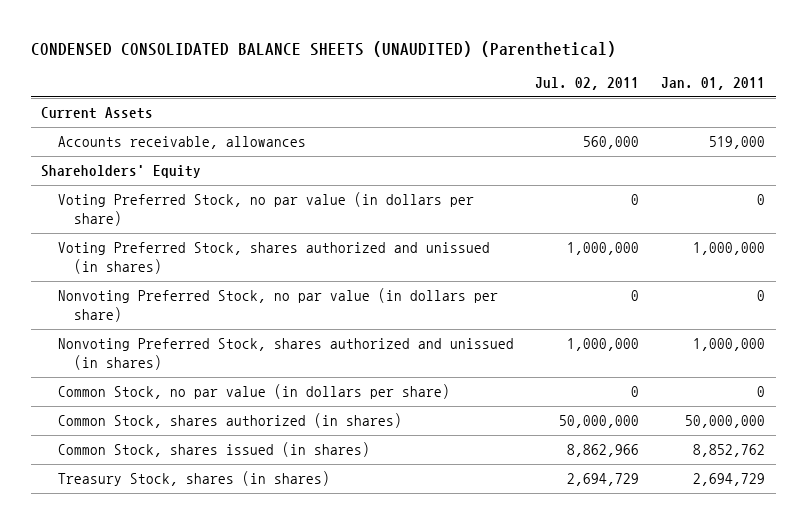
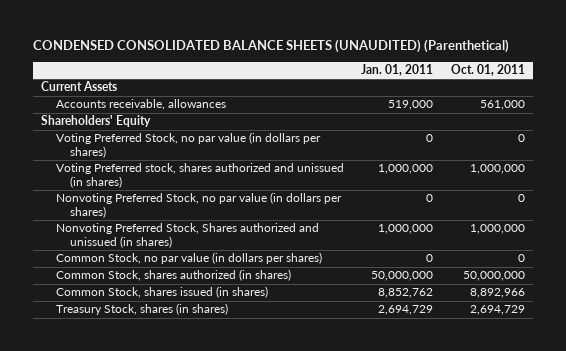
[535,77,640,91] Jul. 02, 2011 -> none
none -> [450,63,525,76] Oct. 01, 2011
[57,192,474,227] Voting Preferred Stock, no par value (in dollars per share) -> [55,132,321,158] Voting Preferred Stock, no par value (in dollars per shares)
[57,242,490,275] Voting Preferred Stock, shares authorized and unissued (in shares) -> [55,163,344,188] Voting Preferred stock, shares authorized and unissued (in shares)
[57,288,498,323] Nonvoting Preferred Stock, no par value (in dollars per share) -> [55,192,342,218] Nonvoting Preferred Stock, no par value (in dollars per shares)
[57,338,514,371] Nonvoting Preferred Stock, shares authorized and unissued (in shares) -> [55,223,319,248] Nonvoting Preferred Stock, Shares authorized and unissued (in shares)
[57,384,450,400] Common Stock, no par value (in dollars per share) -> [55,252,322,265] Common Stock, no par value (in dollars per shares)

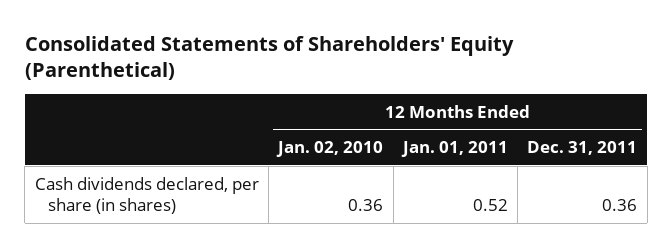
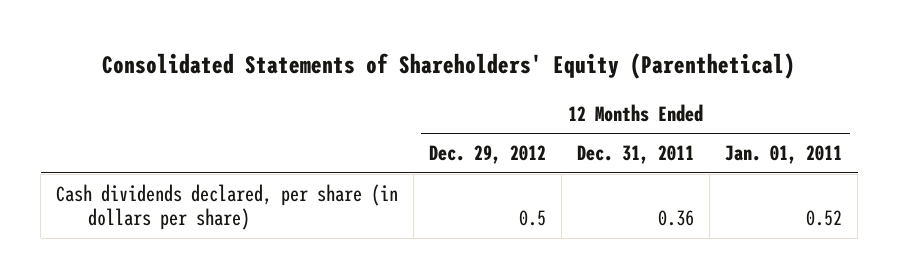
[276,141,384,158] Jan. 02, 2010 -> none
none -> [429,145,547,165] Dec. 29, 2012
[34,176,259,215] Cash dividends declared, per share (in shares) -> [56,184,399,231] Cash dividends declared, per share (in dollars per share)

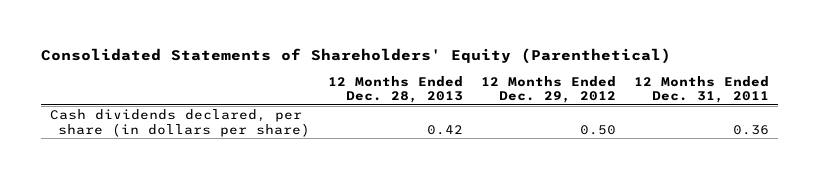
[725,145,843,165] Jan. 01, 2011 -> none
none -> [328,75,464,103] 12 Months Ended Dec. 28, 2013
[519,210,547,227] 0.5 -> [579,124,616,135] 0.50

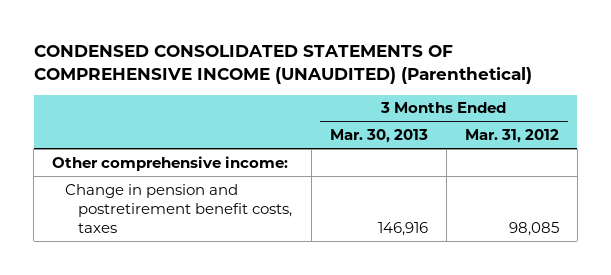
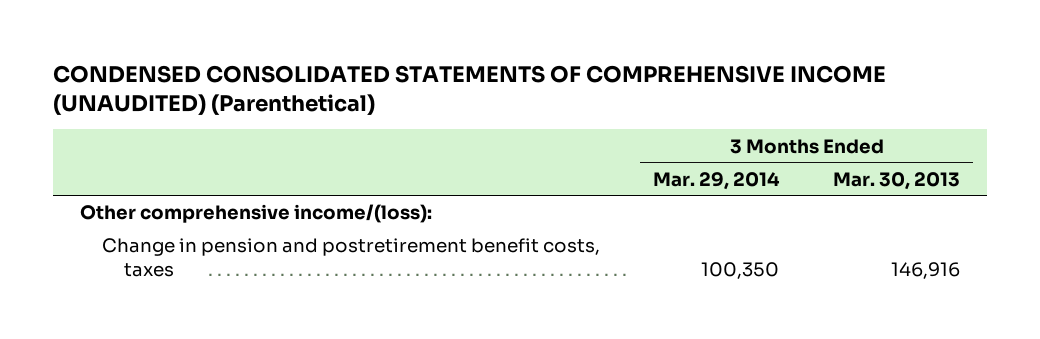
[464,128,559,143] Mar. 31, 2012 -> none
none -> [653,171,781,190] Mar. 29, 2014
[52,155,289,171] Other comprehensive income: -> [79,204,432,224] Other comprehensive income/(loss):

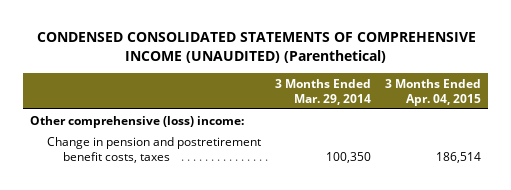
[833,171,961,190] Mar. 30, 2013 -> none
none -> [384,78,481,106] 3 Months Ended Apr. 04, 2015
[79,204,432,224] Other comprehensive income/(loss): -> [30,115,245,128] Other comprehensive (loss) income:

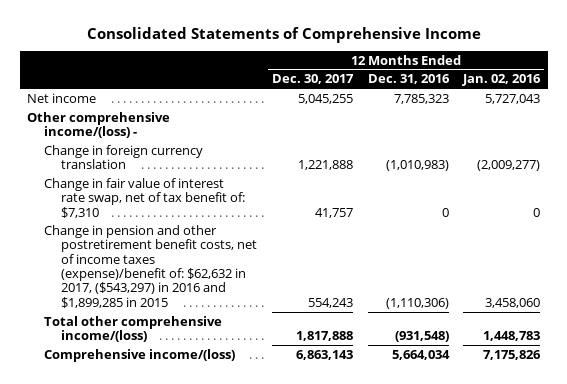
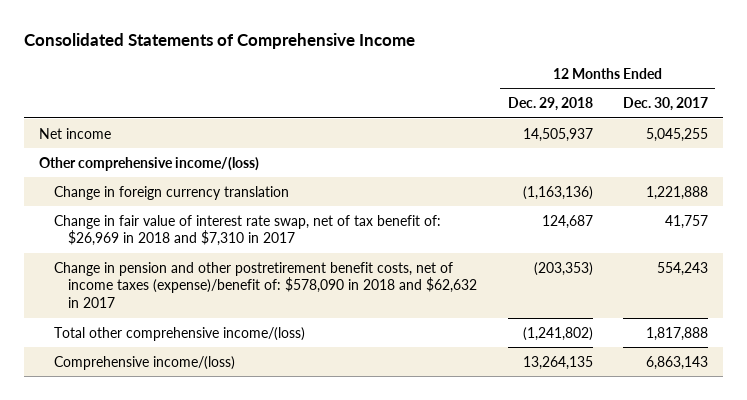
[367,74,450,85] Dec. 31, 2016 -> none
[462,74,542,87] Jan. 02, 2016 -> none
none -> [507,97,593,112] Dec. 29, 2018
[26,111,170,139] Other comprehensive income/(loss) - -> [38,156,259,171] Other comprehensive income/(loss)
[43,177,245,218] Change in fair value of interest rate swap, net of tax benefit of: $7,310 -> [53,214,441,247] Change in fair value of interest rate swap, net of tax benefit of: $26,969 in 2018 and $7,310 in 2017
[43,224,257,308] Change in pension and other postretirement benefit costs, net of income taxes (expense)/benefit of: $62,632 in 2017, ($543,297) in 2016 and $1,899,285 in 2015 -> [53,261,478,309] Change in pension and other postretirement benefit costs, net of income taxes (expense)/benefit of: $578,090 in 2018 and $62,632 in 2017

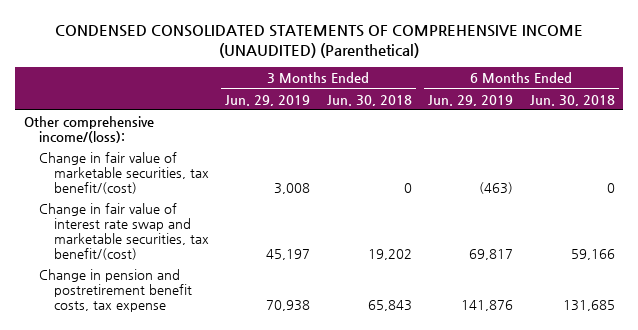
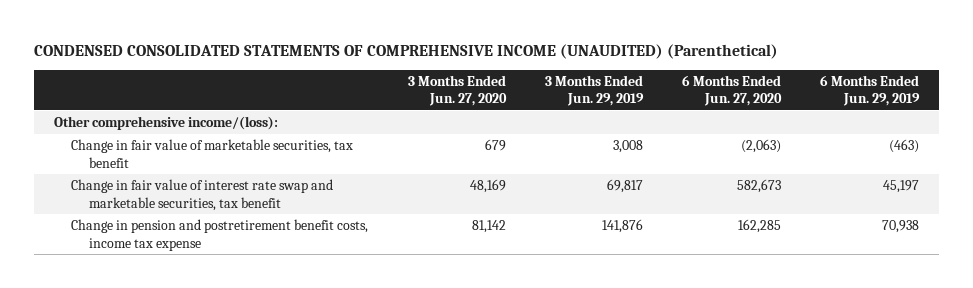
[326,94,412,106] Jun. 30, 2018 -> none
[529,94,615,106] Jun. 30, 2018 -> none
none -> [407,74,507,107] 3 Months Ended Jun. 27, 2020
none -> [682,74,783,107] 6 Months Ended Jun. 27, 2020
[38,152,209,195] Change in fair value of marketable securities, tax benefit/(cost) -> [71,139,354,168] Change in fair value of marketable securities, tax benefit
[38,203,209,261] Change in fair value of interest rate swap and marketable securities, tax benefit/(cost) -> [71,179,334,211] Change in fair value of interest rate swap and marketable securities, tax benefit
[266,249,311,261] 45,197 -> [606,179,643,194] 69,817
[469,249,514,261] 69,817 -> [883,180,920,194] 45,197
[38,269,192,313] Change in pension and postretirement benefit costs, tax expense -> [71,219,369,251] Change in pension and postretirement benefit costs, income tax expense
[266,300,311,312] 70,938 -> [601,219,643,234] 141,876
[461,300,514,312] 141,876 -> [882,220,920,234] 70,938

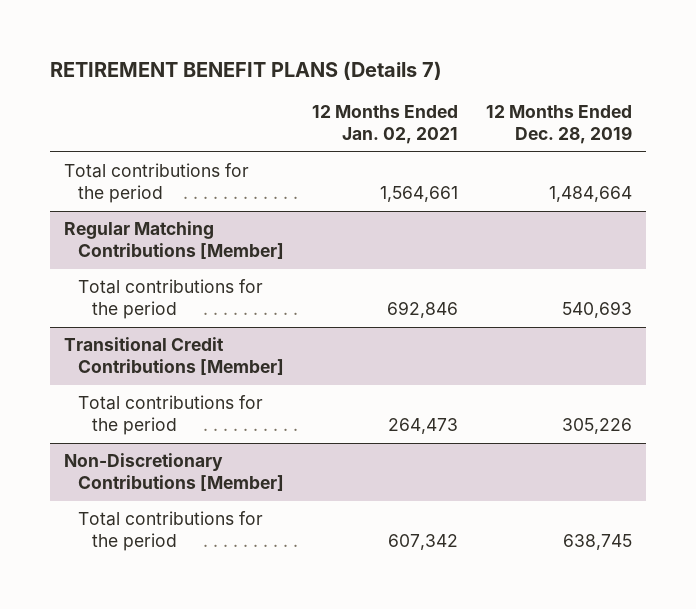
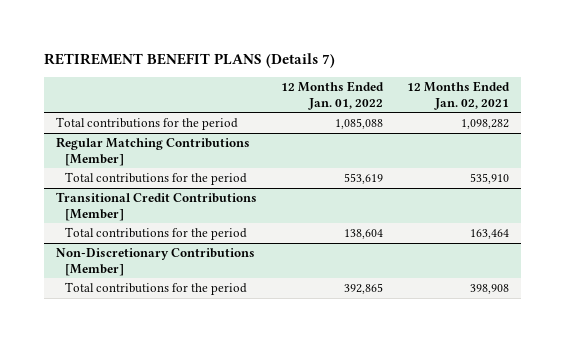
[486,105,633,145] 12 Months Ended Dec. 28, 2019 -> none
none -> [280,80,384,110] 12 Months Ended Jan. 01, 2022
[380,186,459,203] 1,564,661 -> [460,118,509,129] 1,098,282
[387,301,459,319] 692,846 -> [469,172,509,184] 535,910
[388,418,459,435] 264,473 -> [469,228,509,239] 163,464
[388,534,459,551] 607,342 -> [469,283,509,294] 398,908

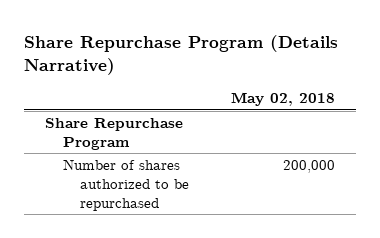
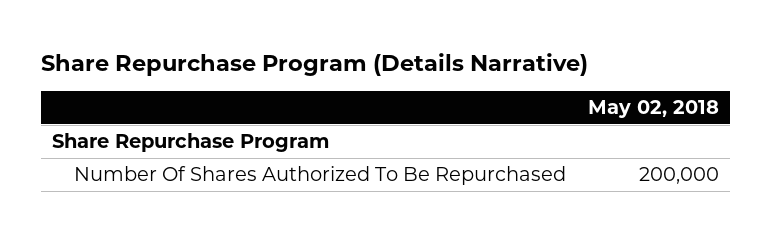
[62,158,190,211] Number of shares authorized to be repurchased -> [73,166,566,186] Number Of Shares Authorized To Be Repurchased

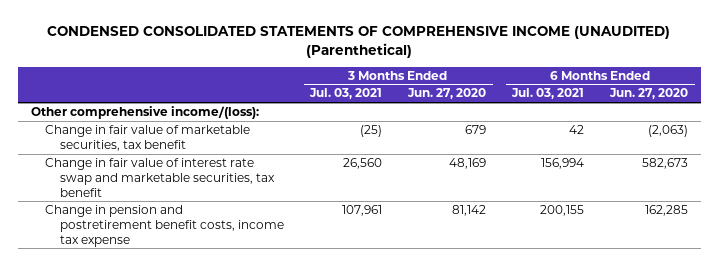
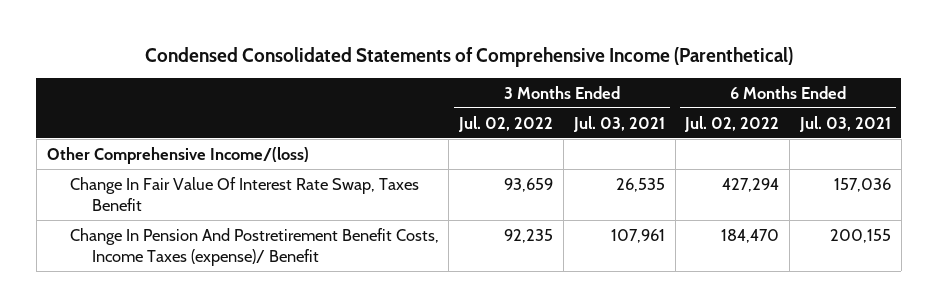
[47,26,671,58] CONDENSED CONSOLIDATED STATEMENTS OF COMPREHENSIVE INCOME (UNAUDITED) (Parenthetical) -> [144,46,793,67] Condensed Consolidated Statements of Comprehensive Income (Parenthetical)
[407,88,487,100] Jun. 27, 2020 -> none
[609,88,689,100] Jun. 27, 2020 -> none
none -> [458,115,554,132] Jul. 02, 2022
none -> [684,115,780,132] Jul. 02, 2022
[45,125,251,151] Change in fair value of marketable securities, tax benefit -> none
[30,106,259,120] Other comprehensive income/(loss): -> [46,146,309,164] Other Comprehensive Income/(loss)
[45,158,276,197] Change in fair value of interest rate swap and marketable securities, tax benefit -> [69,176,419,211] Change In Fair Value Of Interest Rate Swap, Taxes Benefit
[343,158,383,170] 26,560 -> [615,177,665,192] 26,535
[541,158,585,170] 156,994 -> [834,177,892,192] 157,036
[45,205,285,247] Change in pension and postretirement benefit costs, income tax expense -> [69,227,439,266] Change In Pension And Postretirement Benefit Costs, Income Taxes (expense)/ Benefit

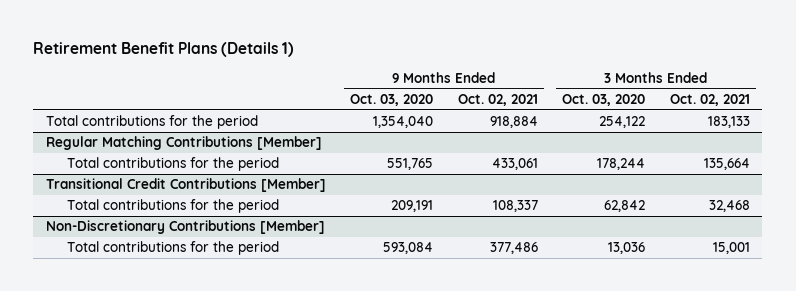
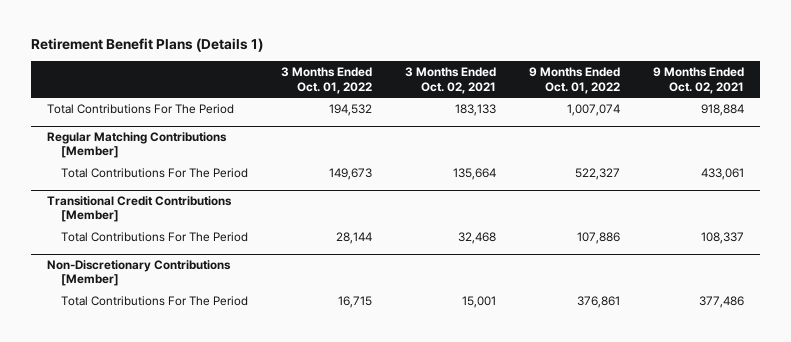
[350,94,434,107] Oct. 03, 2020 -> none
[562,94,646,107] Oct. 03, 2020 -> none
none -> [281,67,373,94] 3 Months Ended Oct. 01, 2022
none -> [529,67,621,94] 9 Months Ended Oct. 01, 2022
[45,115,258,130] Total contributions for the period -> [47,103,235,114] Total Contributions For The Period
[66,157,279,172] Total contributions for the period -> [61,167,249,178] Total Contributions For The Period
[66,199,279,214] Total contributions for the period -> [61,231,249,242] Total Contributions For The Period
[66,241,279,256] Total contributions for the period -> [61,295,249,306] Total Contributions For The Period

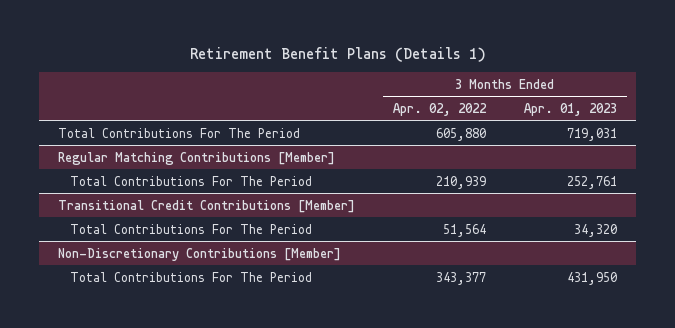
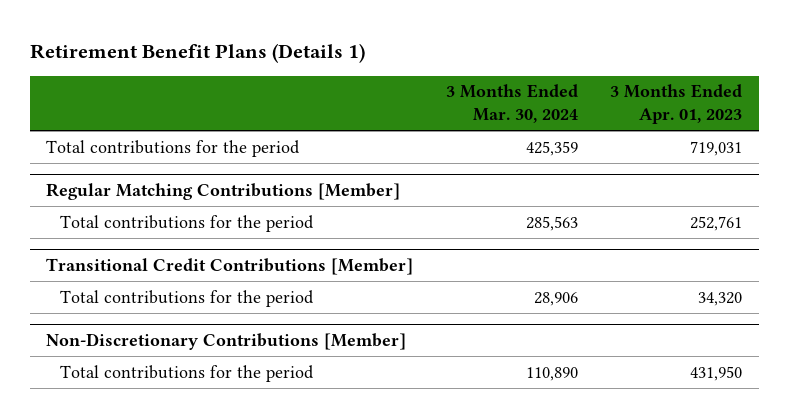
[393,102,488,116] Apr. 02, 2022 -> none
none -> [445,84,578,124] 3 Months Ended Mar. 30, 2024
[57,127,300,138] Total Contributions For The Period -> [46,139,301,157] Total contributions for the period
[69,175,312,186] Total Contributions For The Period -> [59,214,314,232] Total contributions for the period
[69,223,312,234] Total Contributions For The Period -> [59,289,314,307] Total contributions for the period
[69,271,312,282] Total Contributions For The Period -> [59,364,314,382] Total contributions for the period

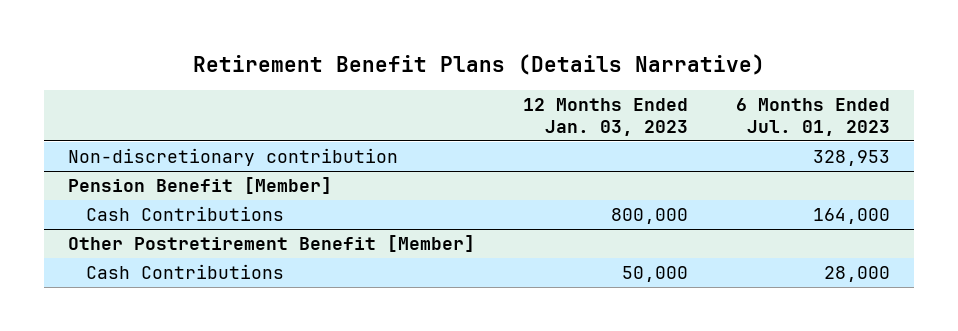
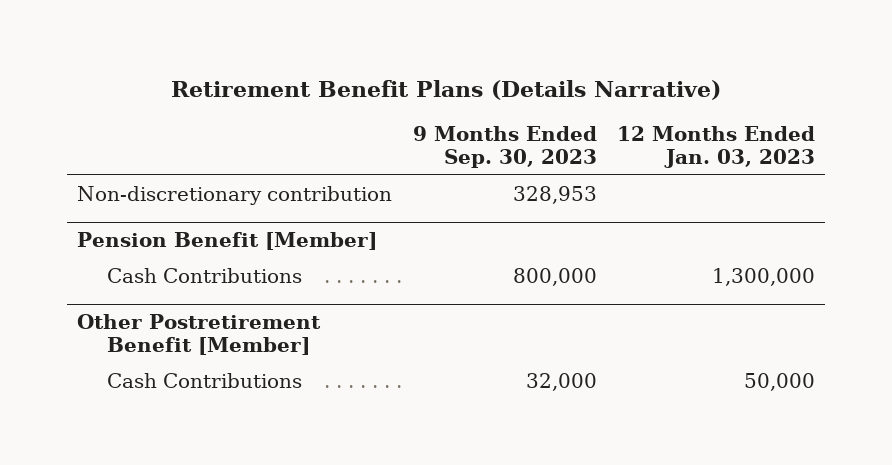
[735,97,890,136] 6 Months Ended Jul. 01, 2023 -> none
none -> [412,126,597,169] 9 Months Ended Sep. 30, 2023
[610,208,688,225] 800,000 -> [711,267,815,286] 1,300,000

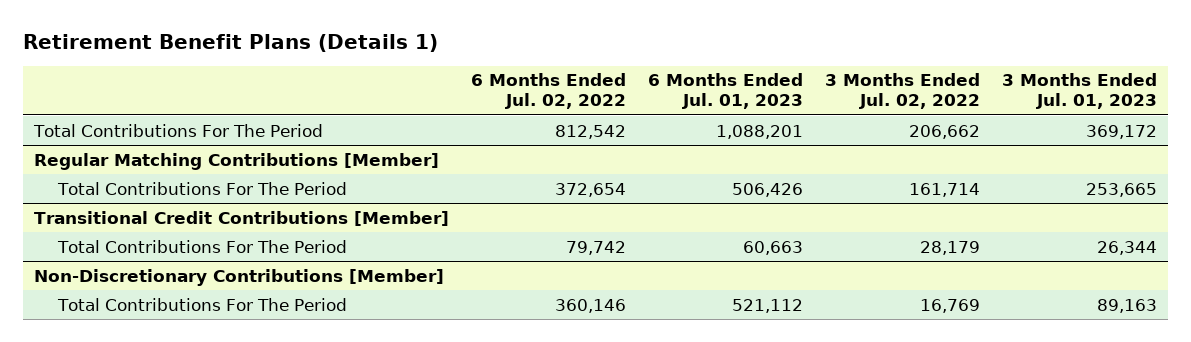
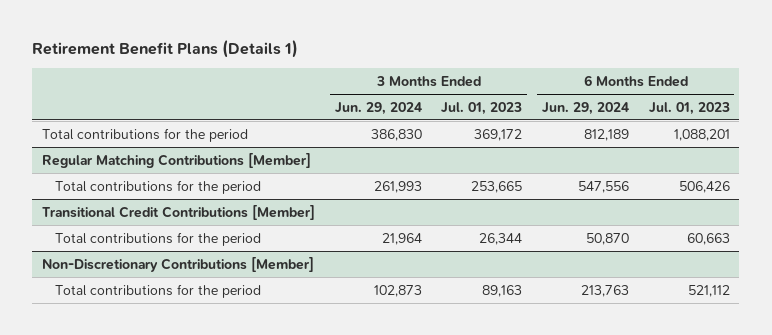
[470,73,626,110] 6 Months Ended Jul. 02, 2022 -> none
[825,73,981,110] 3 Months Ended Jul. 02, 2022 -> none
none -> [334,101,422,115] Jun. 29, 2024
none -> [541,101,629,115] Jun. 29, 2024
[32,123,323,137] Total Contributions For The Period -> [42,127,249,142] Total contributions for the period
[57,181,348,195] Total Contributions For The Period -> [55,179,262,194] Total contributions for the period
[57,239,348,253] Total Contributions For The Period -> [55,231,262,246] Total contributions for the period
[57,297,348,311] Total Contributions For The Period -> [55,283,262,298] Total contributions for the period

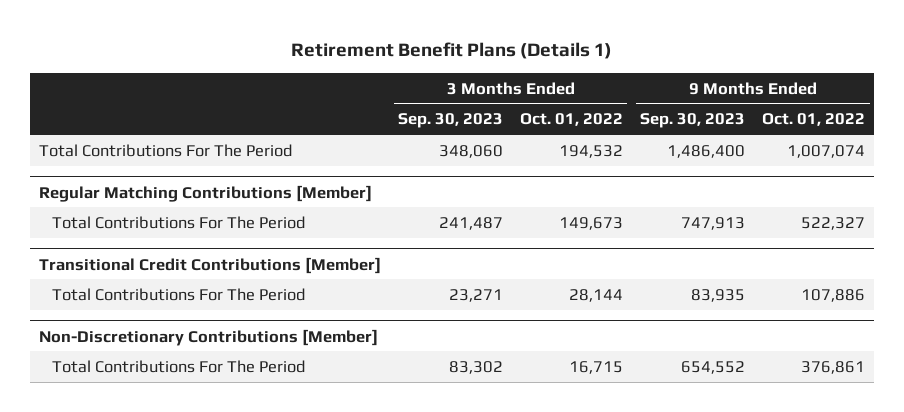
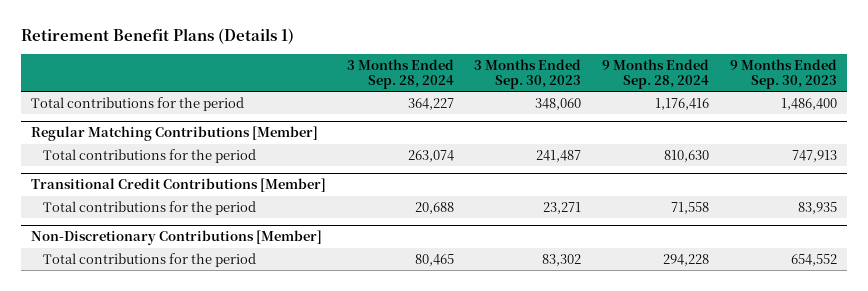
[520,113,624,127] Oct. 01, 2022 -> none
[762,113,866,127] Oct. 01, 2022 -> none
none -> [346,58,454,90] 3 Months Ended Sep. 28, 2024
none -> [602,58,710,90] 9 Months Ended Sep. 28, 2024
[38,143,292,157] Total Contributions For The Period -> [31,96,245,111] Total contributions for the period
[52,215,306,229] Total Contributions For The Period -> [43,148,257,163] Total contributions for the period
[52,287,306,301] Total Contributions For The Period -> [43,200,257,215] Total contributions for the period
[52,359,306,373] Total Contributions For The Period -> [43,252,257,267] Total contributions for the period

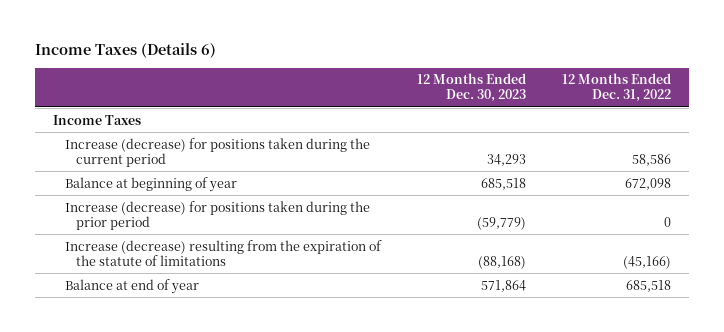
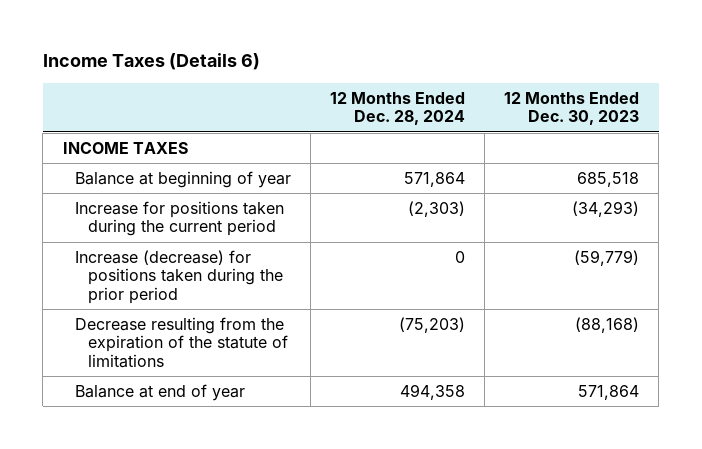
[561,73,671,103] 12 Months Ended Dec. 31, 2022 -> none
none -> [330,92,466,126] 12 Months Ended Dec. 28, 2024
[64,137,370,167] Increase (decrease) for positions taken during the current period -> none
[53,114,142,125] Income Taxes -> [62,141,188,154] INCOME TAXES
none -> [75,200,285,237] Increase for positions taken during the current period
[64,239,382,266] Increase (decrease) resulting from the expiration of the statute of limitations -> [75,316,288,368] Decrease resulting from the expiration of the statute of limitations

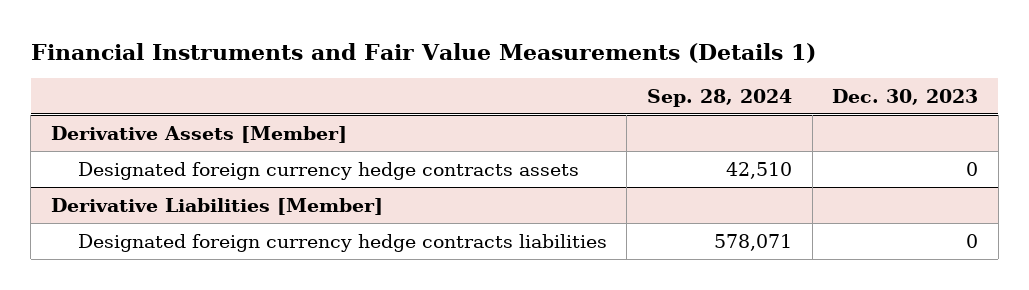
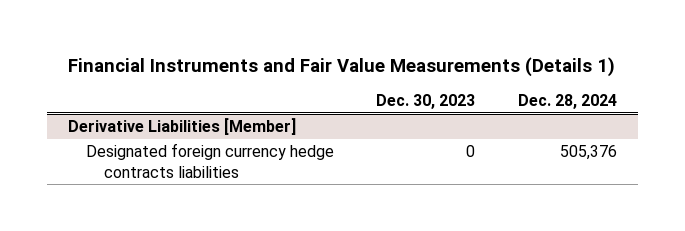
[647,88,793,107] Sep. 28, 2024 -> none
none -> [517,93,617,109] Dec. 28, 2024
[51,125,348,143] Derivative Assets [Member] -> none
[77,161,579,180] Designated foreign currency hedge contracts assets -> none

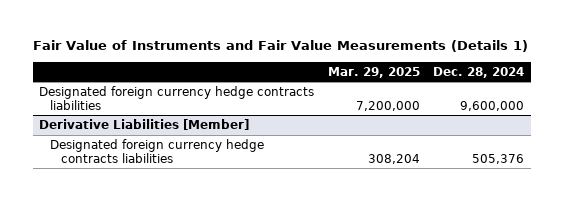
[68,56,616,77] Financial Instruments and Fair Value Measurements (Details 1) -> [32,40,528,53] Fair Value of Instruments and Fair Value Measurements (Details 1)
[376,93,476,109] Dec. 30, 2023 -> none
none -> [327,66,420,78] Mar. 29, 2025
none -> [39,85,315,110] Designated foreign currency hedge contracts liabilities

